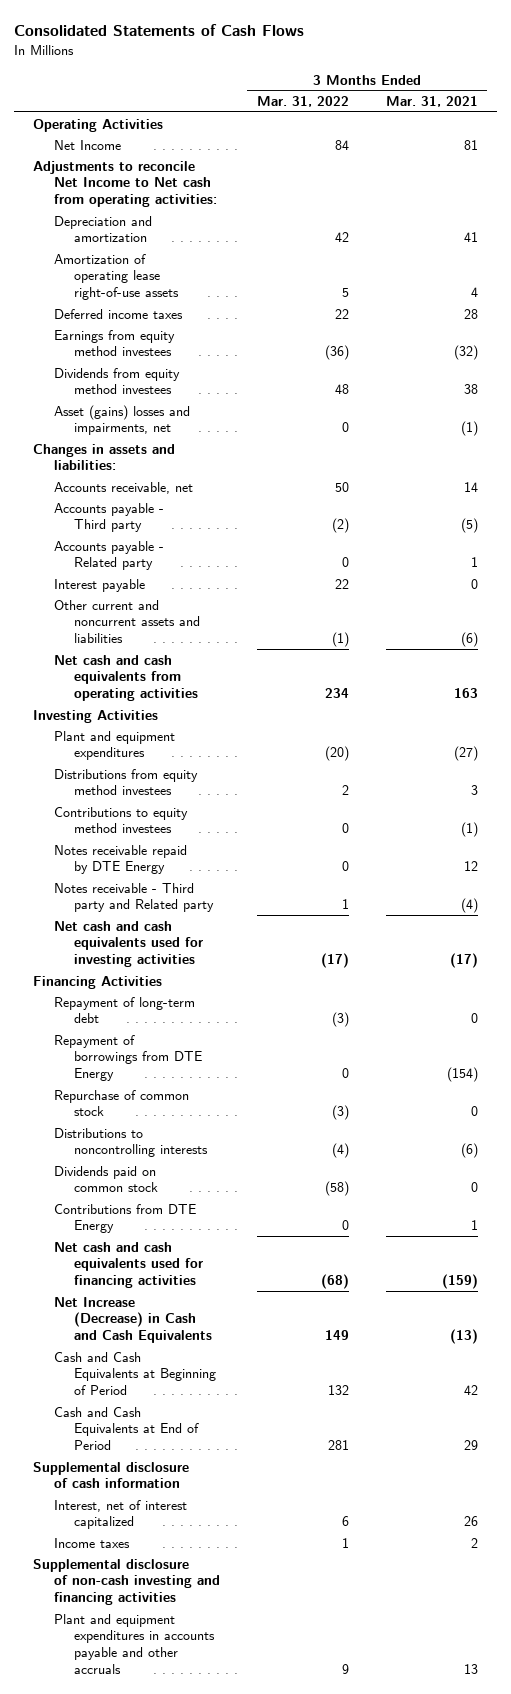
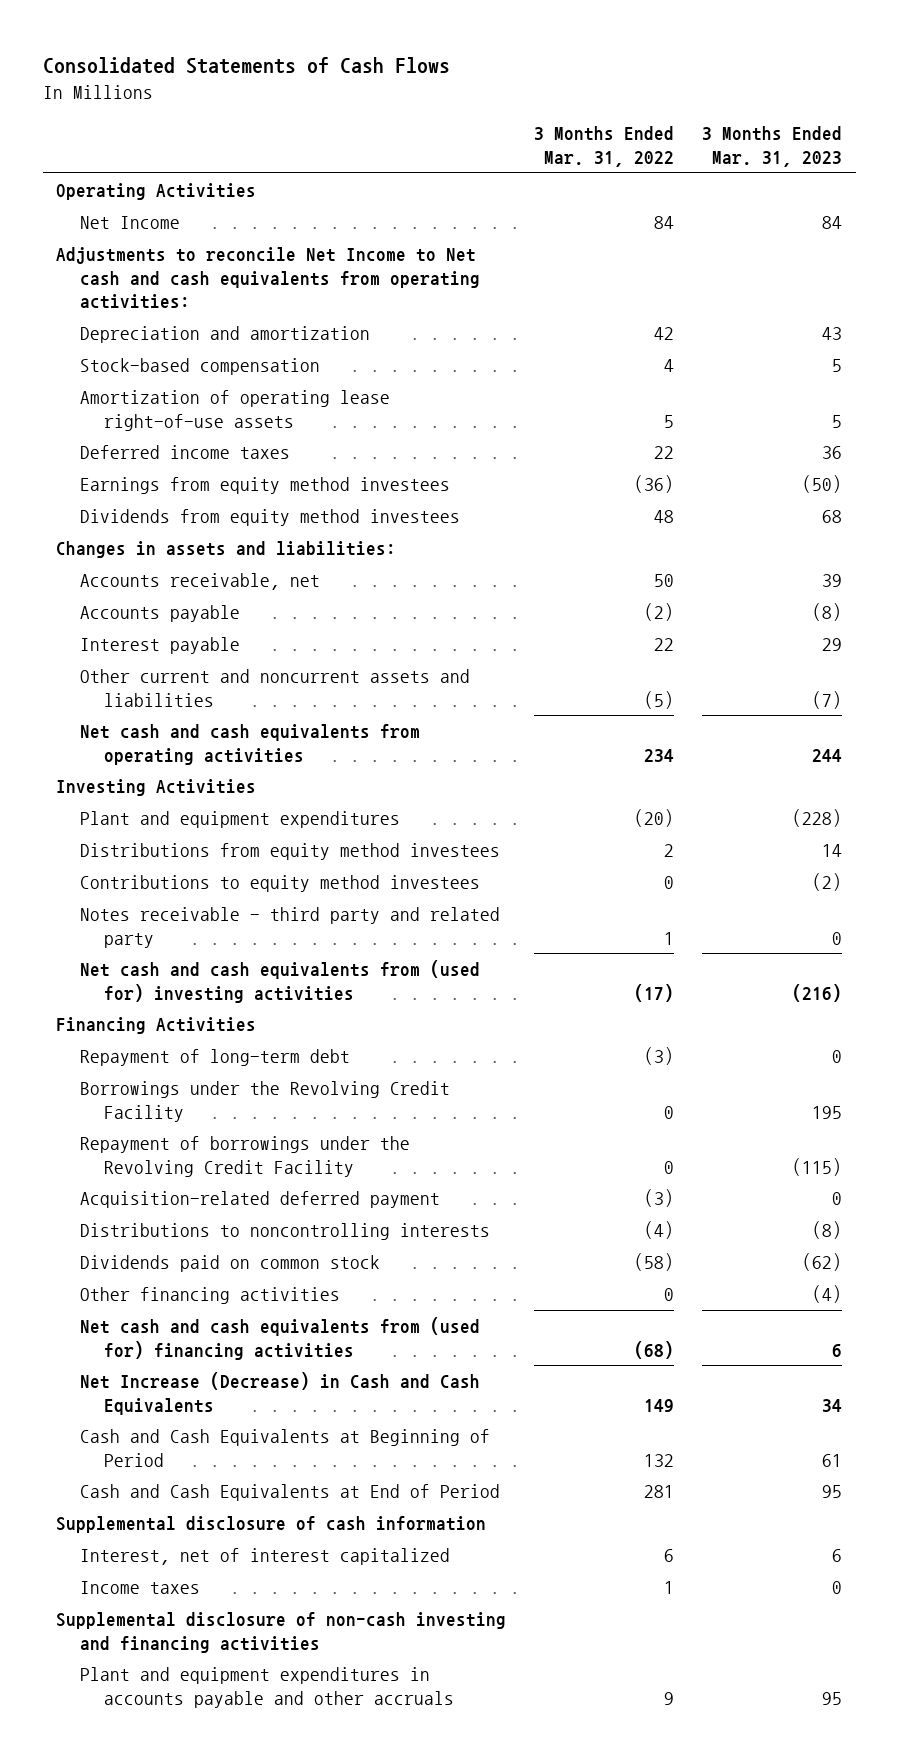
[386,95,479,107] Mar. 31, 2021 -> none
none -> [702,126,843,167] 3 Months Ended Mar. 31, 2023
[33,160,217,208] Adjustments to reconcile Net Income to Net cash from operating activities: -> [56,246,481,310] Adjustments to reconcile Net Income to Net cash and cash equivalents from operating activities:
none -> [80,357,321,375] Stock-based compensation
[53,404,190,436] Asset (gains) losses and impairments, net -> none
[53,540,164,571] Accounts payable - Related party -> none
[53,502,164,533] Accounts payable - Third party -> [80,604,241,622] Accounts payable
[331,632,349,648] (1) -> [644,690,675,709] (5)
[53,844,187,875] Notes receivable repaid by DTE Energy -> none
[53,882,214,913] Notes receivable - Third party and Related party -> [80,906,501,948] Notes receivable - third party and related party
[53,920,203,968] Net cash and cash equivalents used for investing activities -> [80,959,481,1003] Net cash and cash equivalents from (used for) investing activities
[53,1034,202,1082] Repayment of borrowings from DTE Energy -> none
none -> [80,1080,451,1122] Borrowings under the Revolving Credit Facility
none -> [80,1135,411,1177] Repayment of borrowings under the Revolving Credit Facility
[53,1089,189,1117] Repurchase of common stock -> [80,1190,441,1208] Acquisition-related deferred payment
[53,1203,196,1234] Contributions from DTE Energy -> none
none -> [80,1286,341,1304] Other financing activities
[53,1241,203,1289] Net cash and cash equivalents used for financing activities -> [80,1316,481,1360] Net cash and cash equivalents from (used for) financing activities

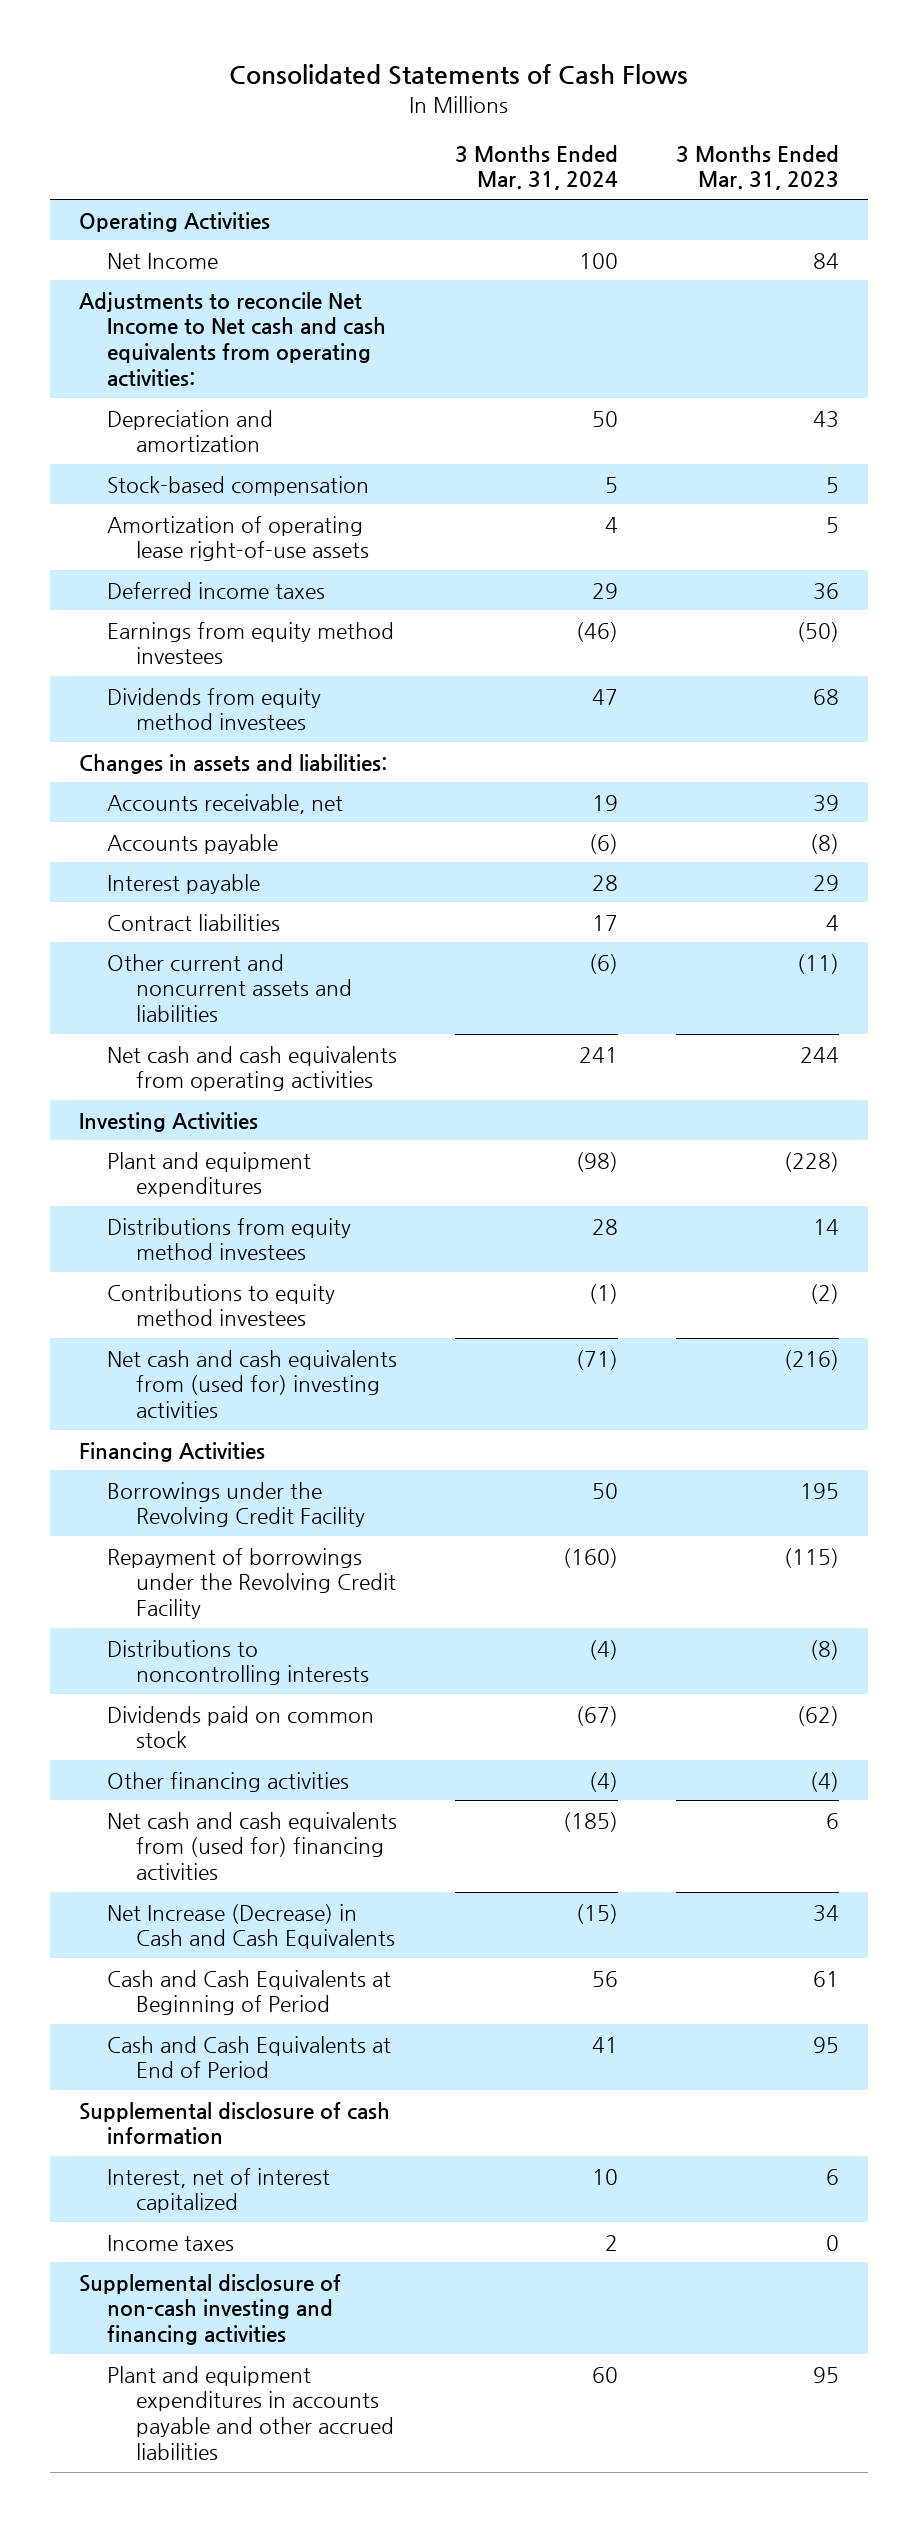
[534,126,675,167] 3 Months Ended Mar. 31, 2022 -> none
none -> [455,144,619,191] 3 Months Ended Mar. 31, 2024
none -> [107,913,281,931] Contract liabilities
[812,690,843,709] (7) -> [797,953,840,974] (11)
[80,906,501,948] Notes receivable - third party and related party -> none
[80,1048,351,1066] Repayment of long-term debt -> none
[80,1190,441,1208] Acquisition-related deferred payment -> none
[80,1666,454,1708] Plant and equipment expenditures in accounts payable and other accruals -> [107,2365,394,2460] Plant and equipment expenditures in accounts payable and other accrued liabilities

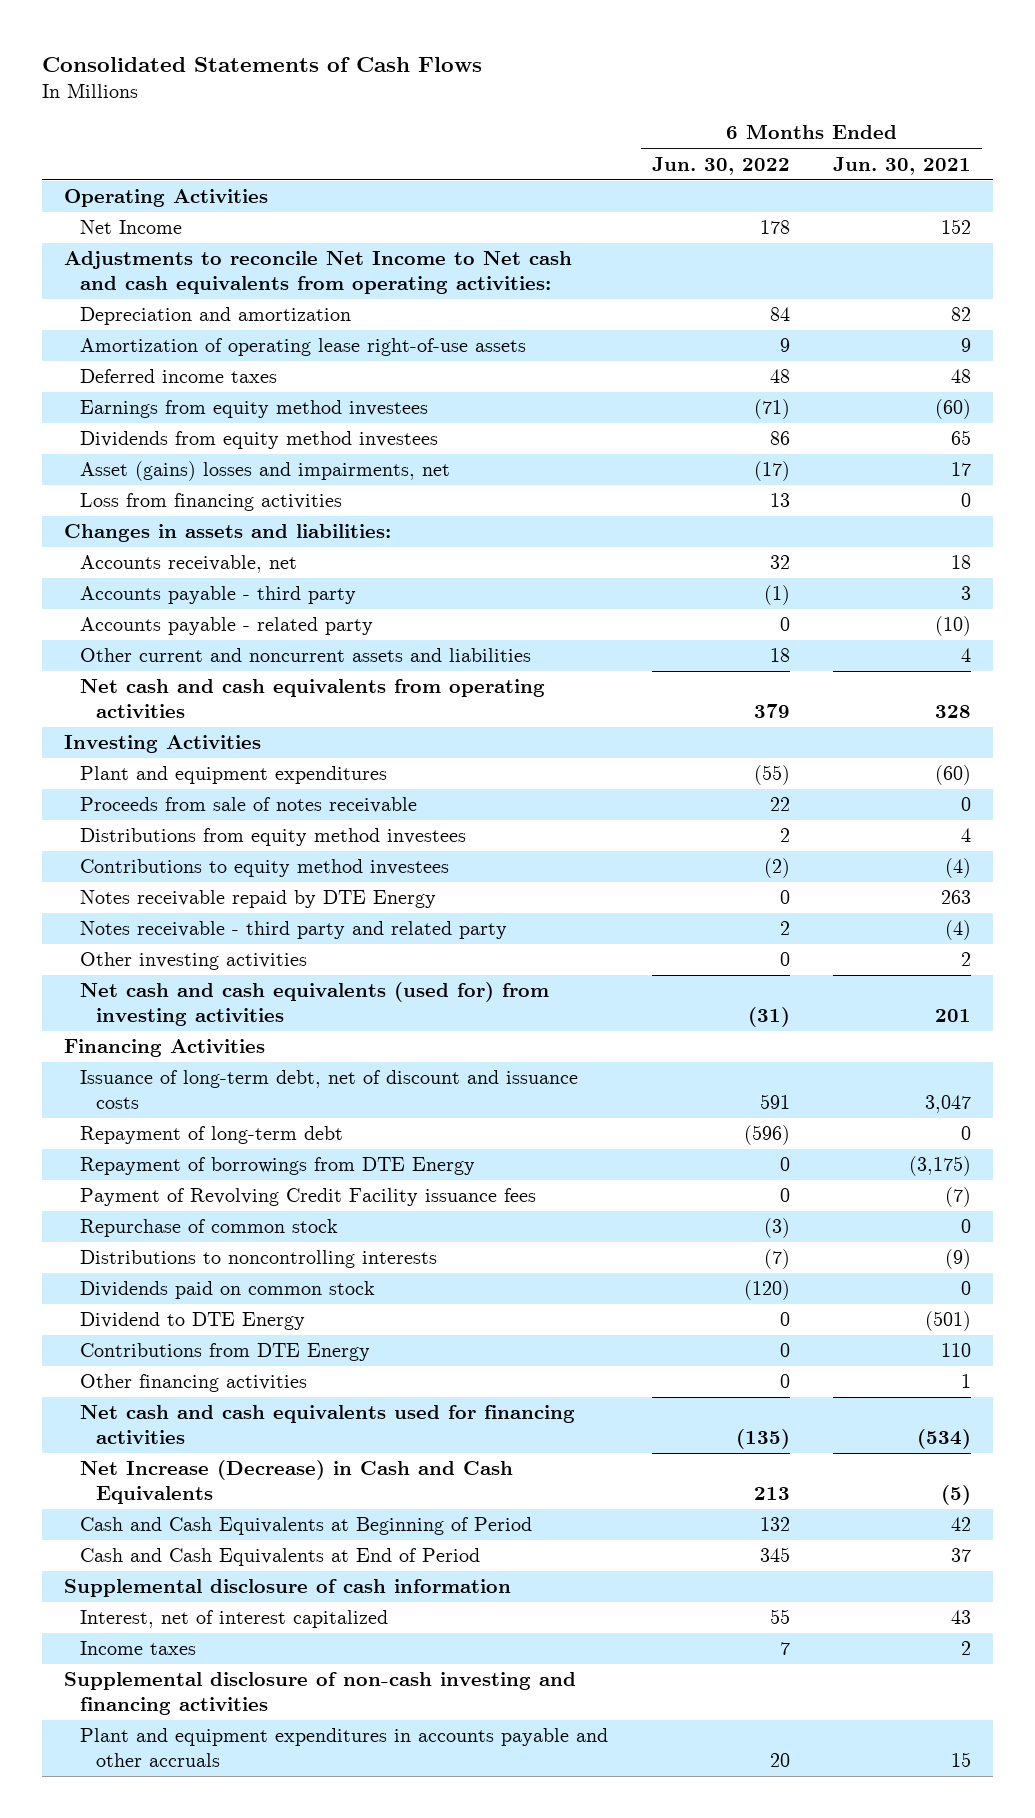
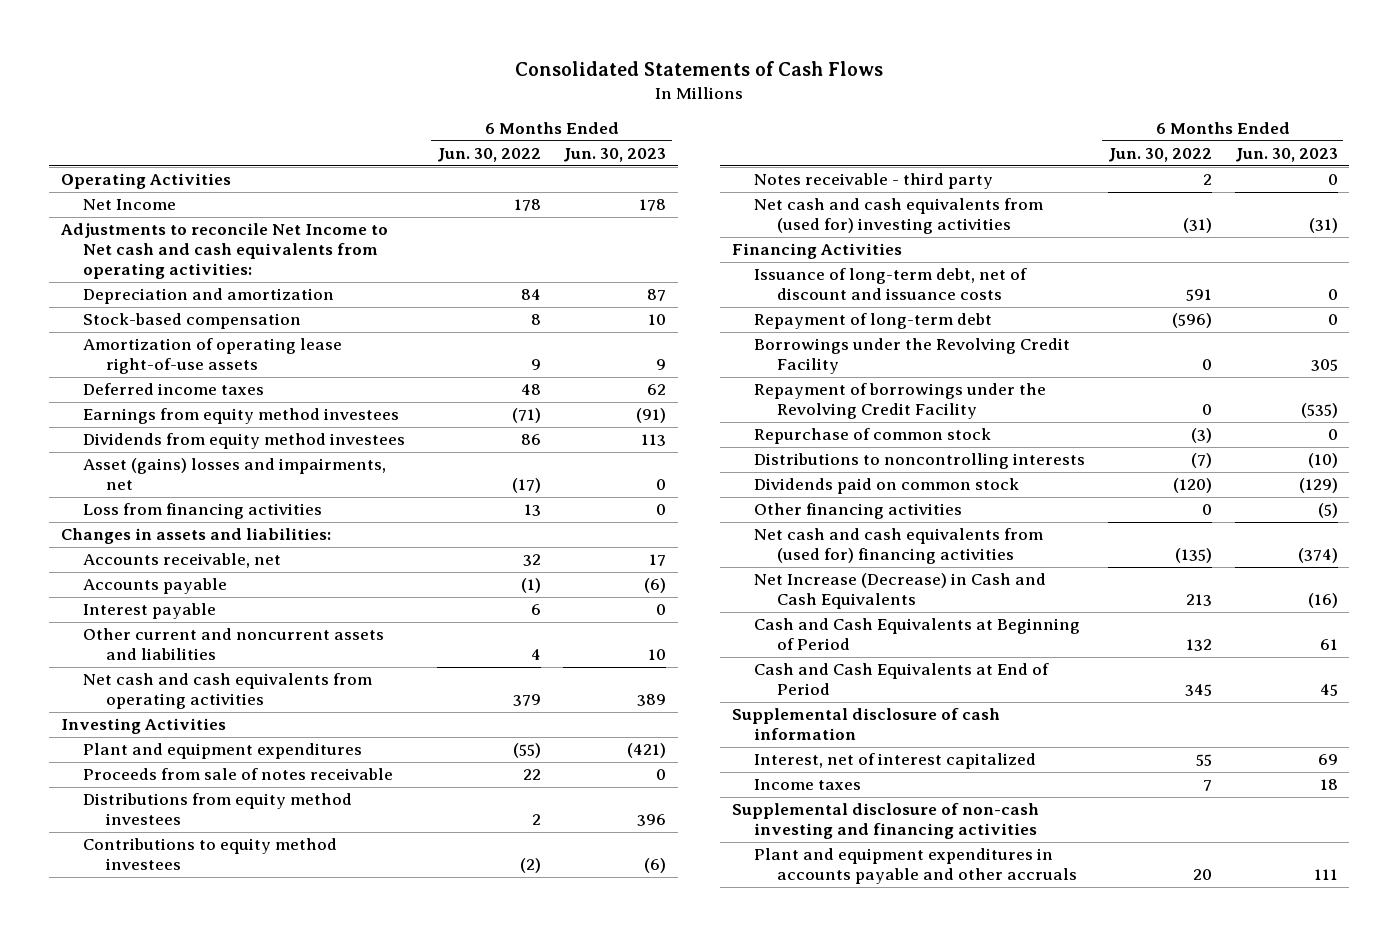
[833,156,972,175] Jun. 30, 2021 -> none
none -> [563,147,667,162] Jun. 30, 2023
none -> [83,313,302,330] Stock-based compensation
[80,617,374,636] Accounts payable - related party -> none
[80,586,357,605] Accounts payable - third party -> [83,578,228,595] Accounts payable
none -> [83,603,217,620] Interest payable
[769,648,790,663] 18 -> [530,649,541,661] 4
[80,890,437,909] Notes receivable repaid by DTE Energy -> none
[80,952,308,971] Other investing activities -> none
[80,921,508,940] Notes receivable - third party and related party -> [754,173,994,190] Notes receivable - third party
[80,982,550,1026] Net cash and cash equivalents (used for) from investing activities -> [754,198,1044,235] Net cash and cash equivalents from (used for) investing activities
[80,1157,476,1176] Repayment of borrowings from DTE Energy -> none
[80,1188,537,1207] Payment of Revolving Credit Facility issuance fees -> none
none -> [754,338,1071,375] Borrowings under the Revolving Credit Facility
none -> [754,383,1047,420] Repayment of borrowings under the Revolving Credit Facility
[80,1312,306,1331] Dividend to DTE Energy -> none
[80,1343,371,1362] Contributions from DTE Energy -> none
[80,1405,576,1444] Net cash and cash equivalents used for financing activities -> [754,528,1044,565] Net cash and cash equivalents from (used for) financing activities

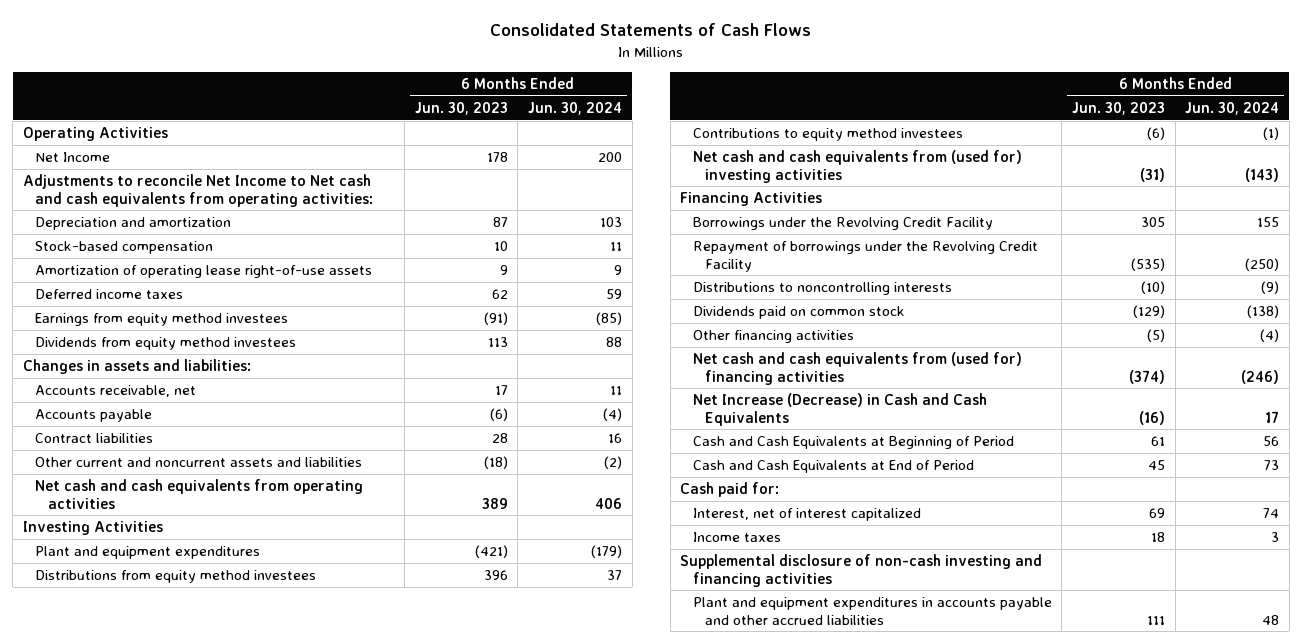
[436,147,541,162] Jun. 30, 2022 -> none
none -> [527,102,622,116] Jun. 30, 2024
[83,458,387,491] Asset (gains) losses and impairments, net -> none
[83,503,323,520] Loss from financing activities -> none
[83,603,217,620] Interest payable -> none
none -> [35,433,154,444] Contract liabilities
[648,649,667,661] 10 -> [483,456,508,470] (18)
[83,768,394,781] Proceeds from sale of notes receivable -> none
[754,173,994,190] Notes receivable - third party -> none
[754,268,1028,301] Issuance of long-term debt, net of discount and issuance costs -> none
[754,313,993,330] Repayment of long-term debt -> none
[754,428,992,445] Repurchase of common stock -> none
[731,708,1000,741] Supplemental disclosure of cash information -> none
none -> [680,482,780,498] Cash paid for:
[754,848,1077,885] Plant and equipment expenditures in accounts payable and other accruals -> [692,597,1052,625] Plant and equipment expenditures in accounts payable and other accrued liabilities

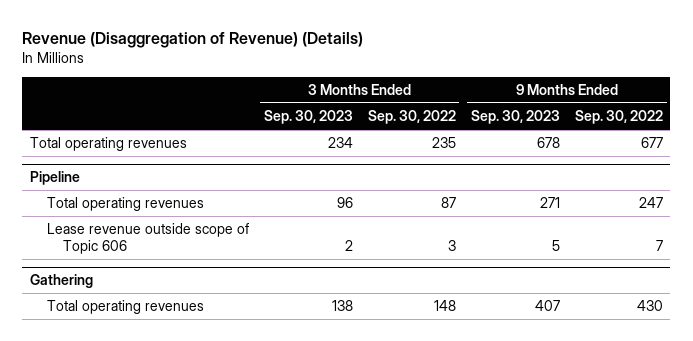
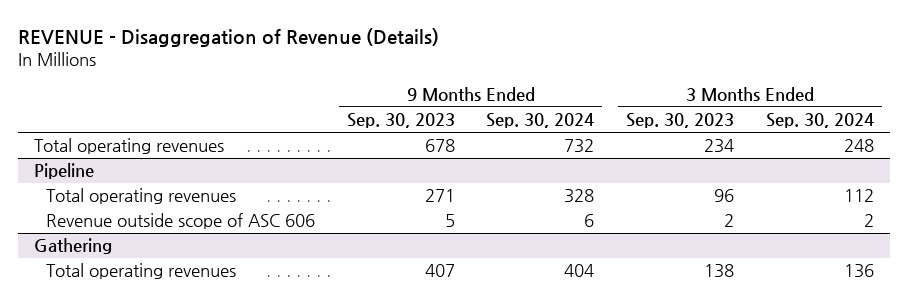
[22,32,364,49] Revenue (Disaggregation of Revenue) (Details) -> [17,28,439,48] REVENUE - Disaggregation of Revenue (Details)
[367,110,456,125] Sep. 30, 2022 -> none
[574,110,663,125] Sep. 30, 2022 -> none
none -> [486,113,595,129] Sep. 30, 2024
none -> [766,113,875,129] Sep. 30, 2024
[46,223,249,254] Lease revenue outside scope of Topic 606 -> [45,213,315,230] Revenue outside scope of ASC 606

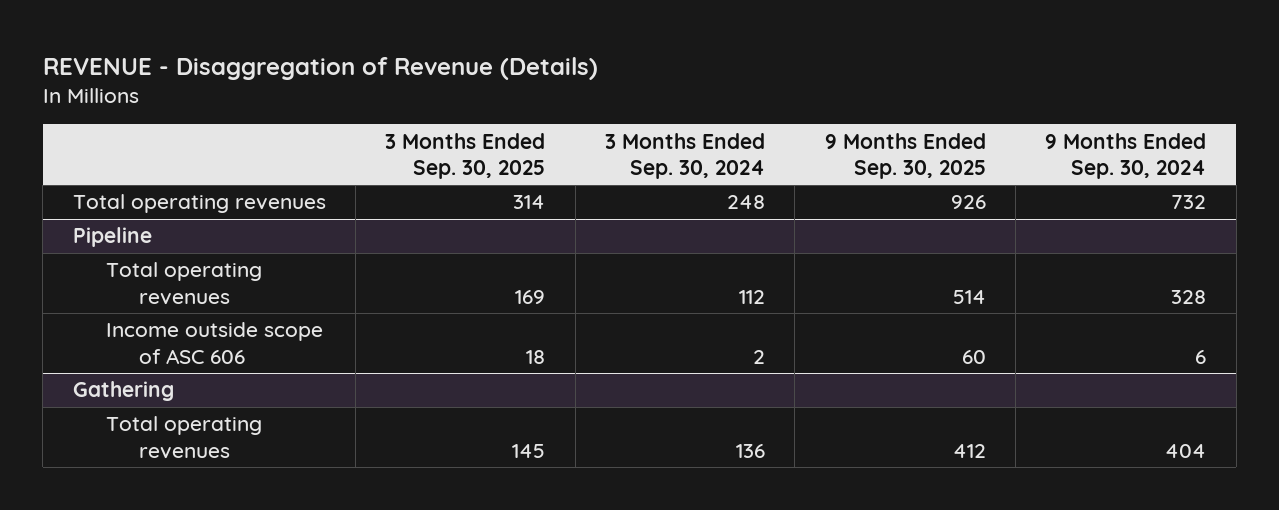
[346,113,455,129] Sep. 30, 2023 -> none
[626,113,735,129] Sep. 30, 2023 -> none
none -> [385,132,546,180] 3 Months Ended Sep. 30, 2025
none -> [824,132,986,180] 9 Months Ended Sep. 30, 2025
[45,213,315,230] Revenue outside scope of ASC 606 -> [106,322,324,364] Income outside scope of ASC 606

